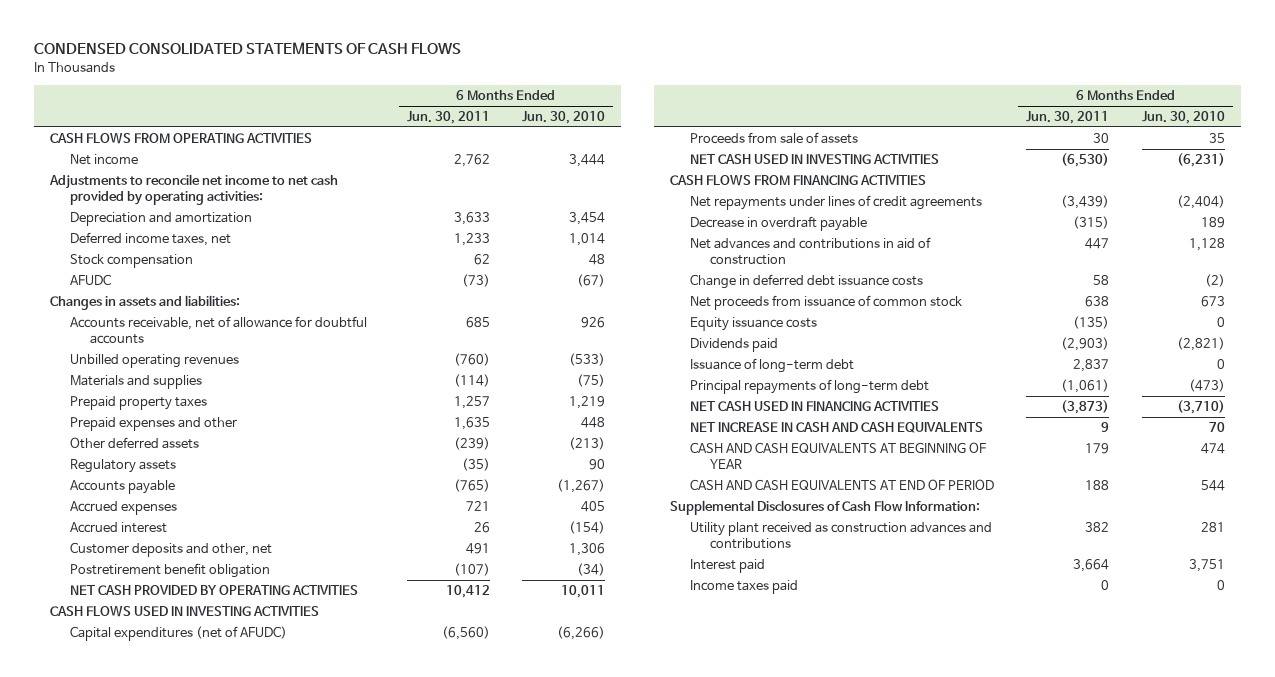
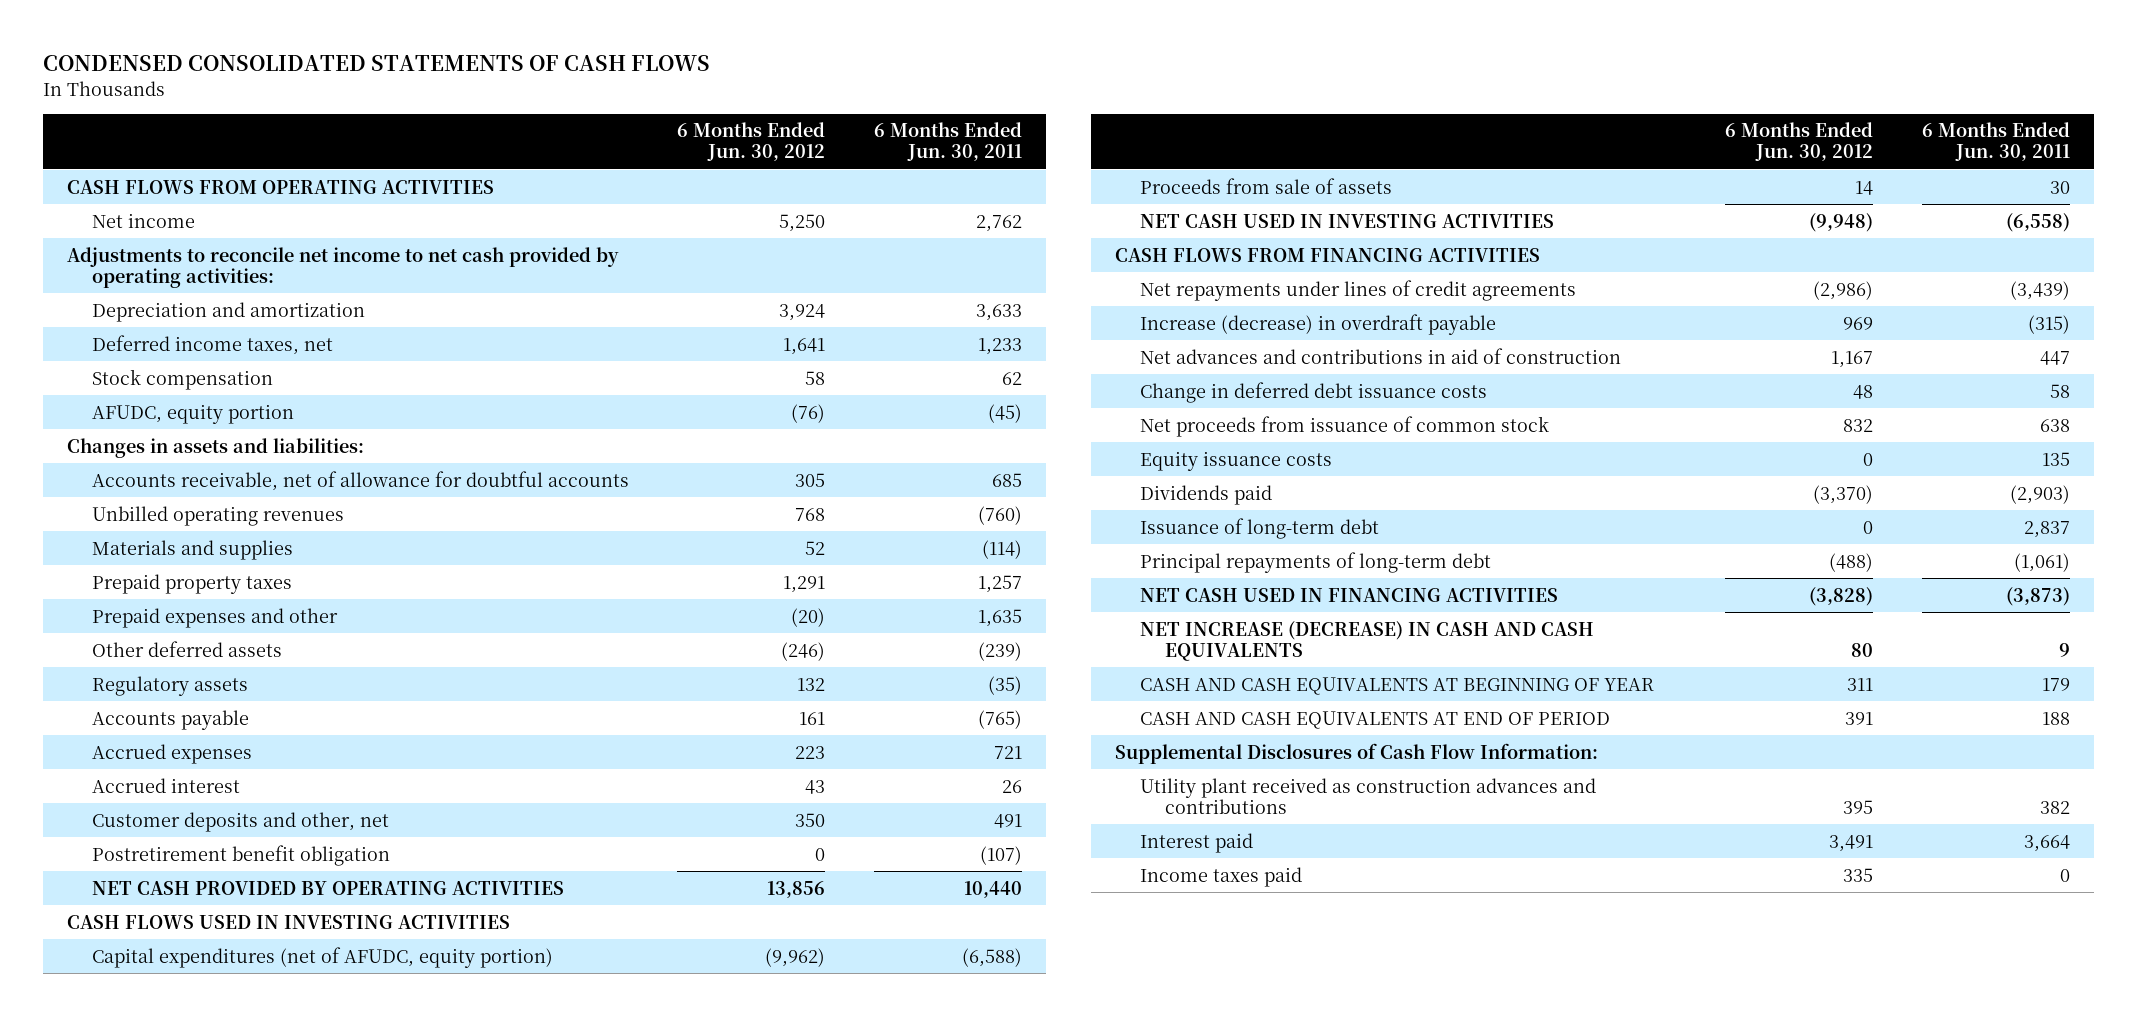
[521,111,605,125] Jun. 30, 2010 -> none
none -> [677,122,826,162] 6 Months Ended Jun. 30, 2012
[70,274,112,286] AFUDC -> none
none -> [91,403,294,424] AFUDC, equity portion
[445,585,490,599] 10,412 -> [963,880,1022,898] 10,440
[70,626,288,642] Capital expenditures (net of AFUDC) -> [91,946,553,968] Capital expenditures (net of AFUDC, equity portion)
[441,626,490,641] (6,560) -> [961,947,1022,967] (6,588)
[1061,153,1110,168] (6,530) -> [2005,212,2070,232] (6,558)
[689,216,867,232] Decrease in overdraft payable -> [1139,313,1496,335] Increase (decrease) in overdraft payable
[1073,316,1110,330] (135) -> [2041,451,2070,466] 135
[689,422,983,434] NET INCREASE IN CASH AND CASH EQUIVALENTS -> [1139,620,1594,661] NET INCREASE (DECREASE) IN CASH AND CASH EQUIVALENTS

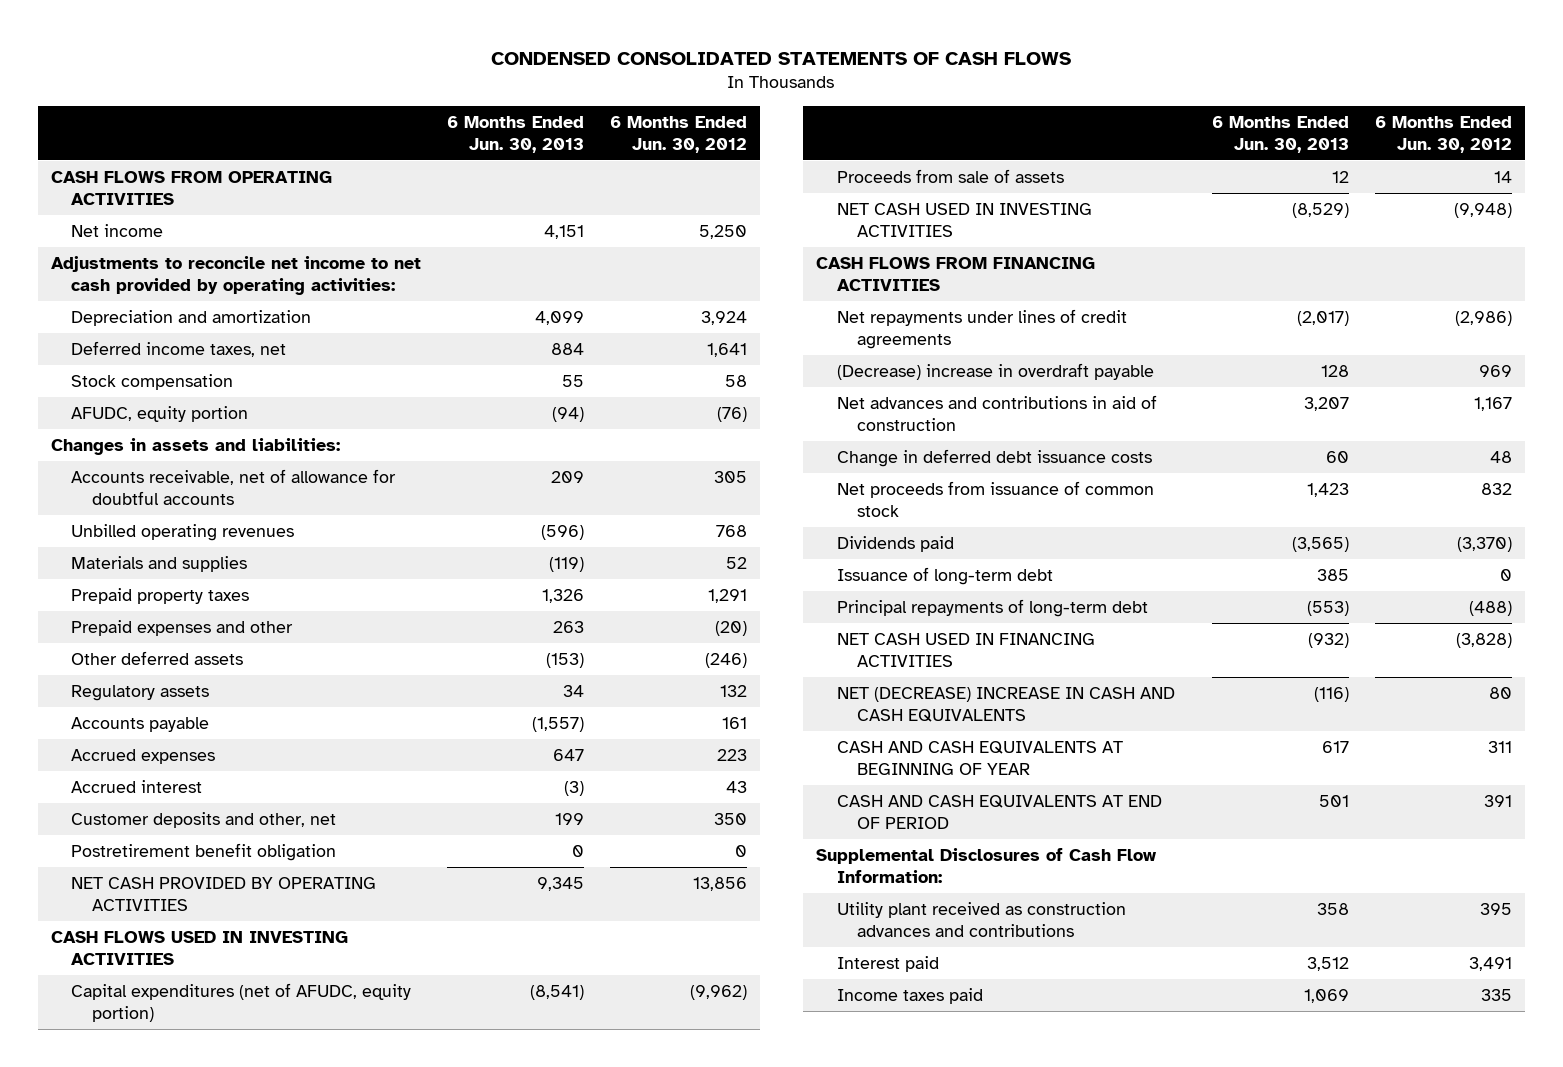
[873,122,1022,162] 6 Months Ended Jun. 30, 2011 -> none
none -> [446,115,584,153] 6 Months Ended Jun. 30, 2013
[1139,313,1496,335] Increase (decrease) in overdraft payable -> [836,363,1154,381] (Decrease) increase in overdraft payable
[1139,450,1332,471] Equity issuance costs -> none
[1139,620,1594,661] NET INCREASE (DECREASE) IN CASH AND CASH EQUIVALENTS -> [836,687,1175,722] NET (DECREASE) INCREASE IN CASH AND CASH EQUIVALENTS

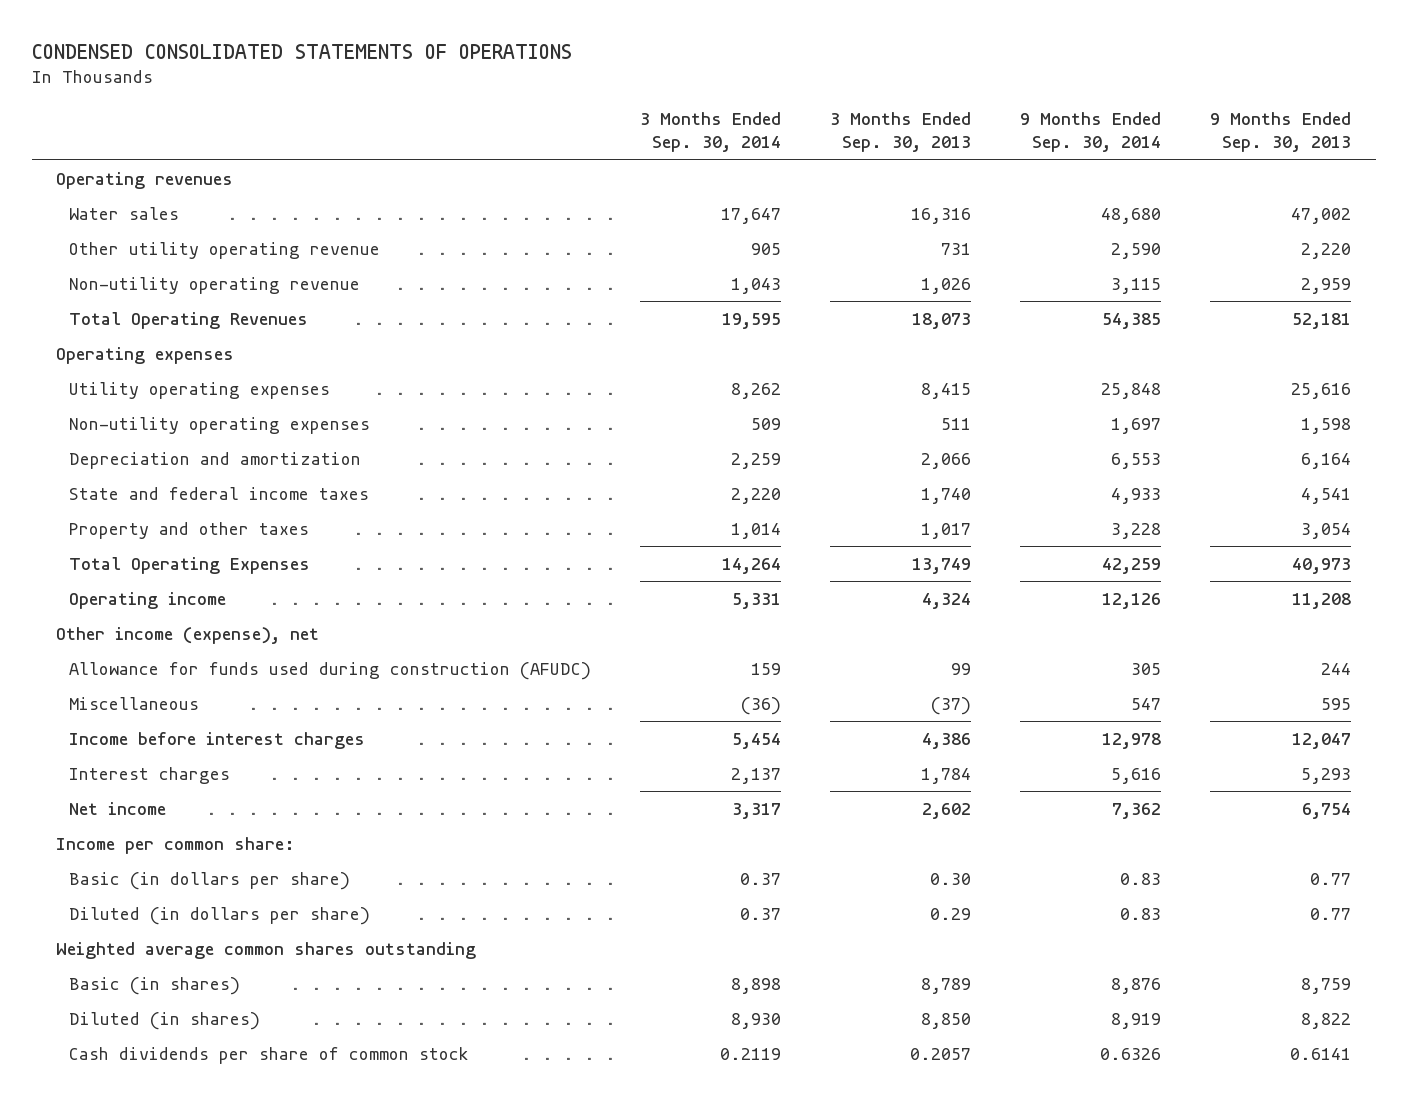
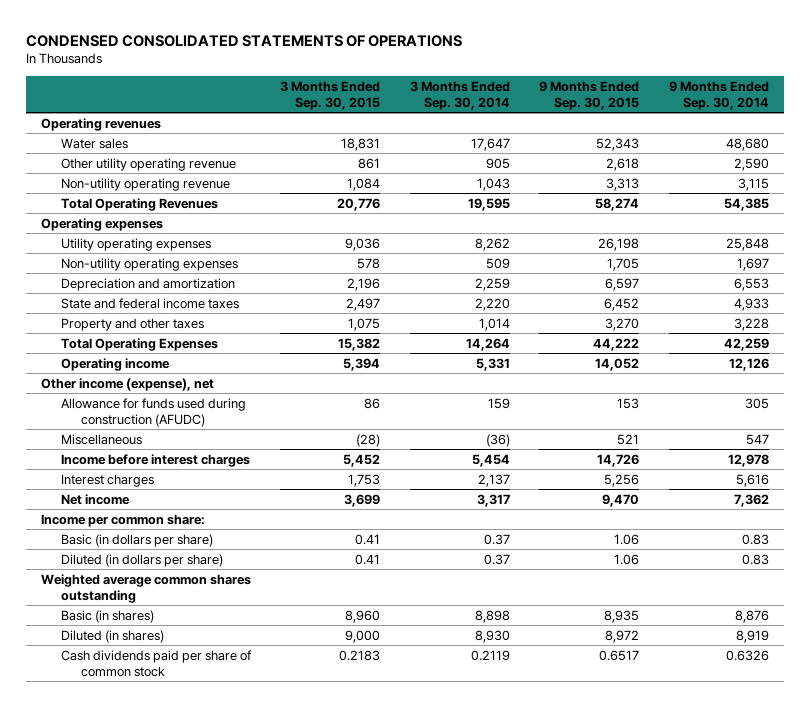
[830,112,972,153] 3 Months Ended Sep. 30, 2013 -> none
[1210,112,1352,153] 9 Months Ended Sep. 30, 2013 -> none
none -> [280,80,381,111] 3 Months Ended Sep. 30, 2015
none -> [539,80,640,111] 9 Months Ended Sep. 30, 2015
[69,1046,470,1064] Cash dividends per share of common stock -> [60,649,252,677] Cash dividends paid per share of common stock

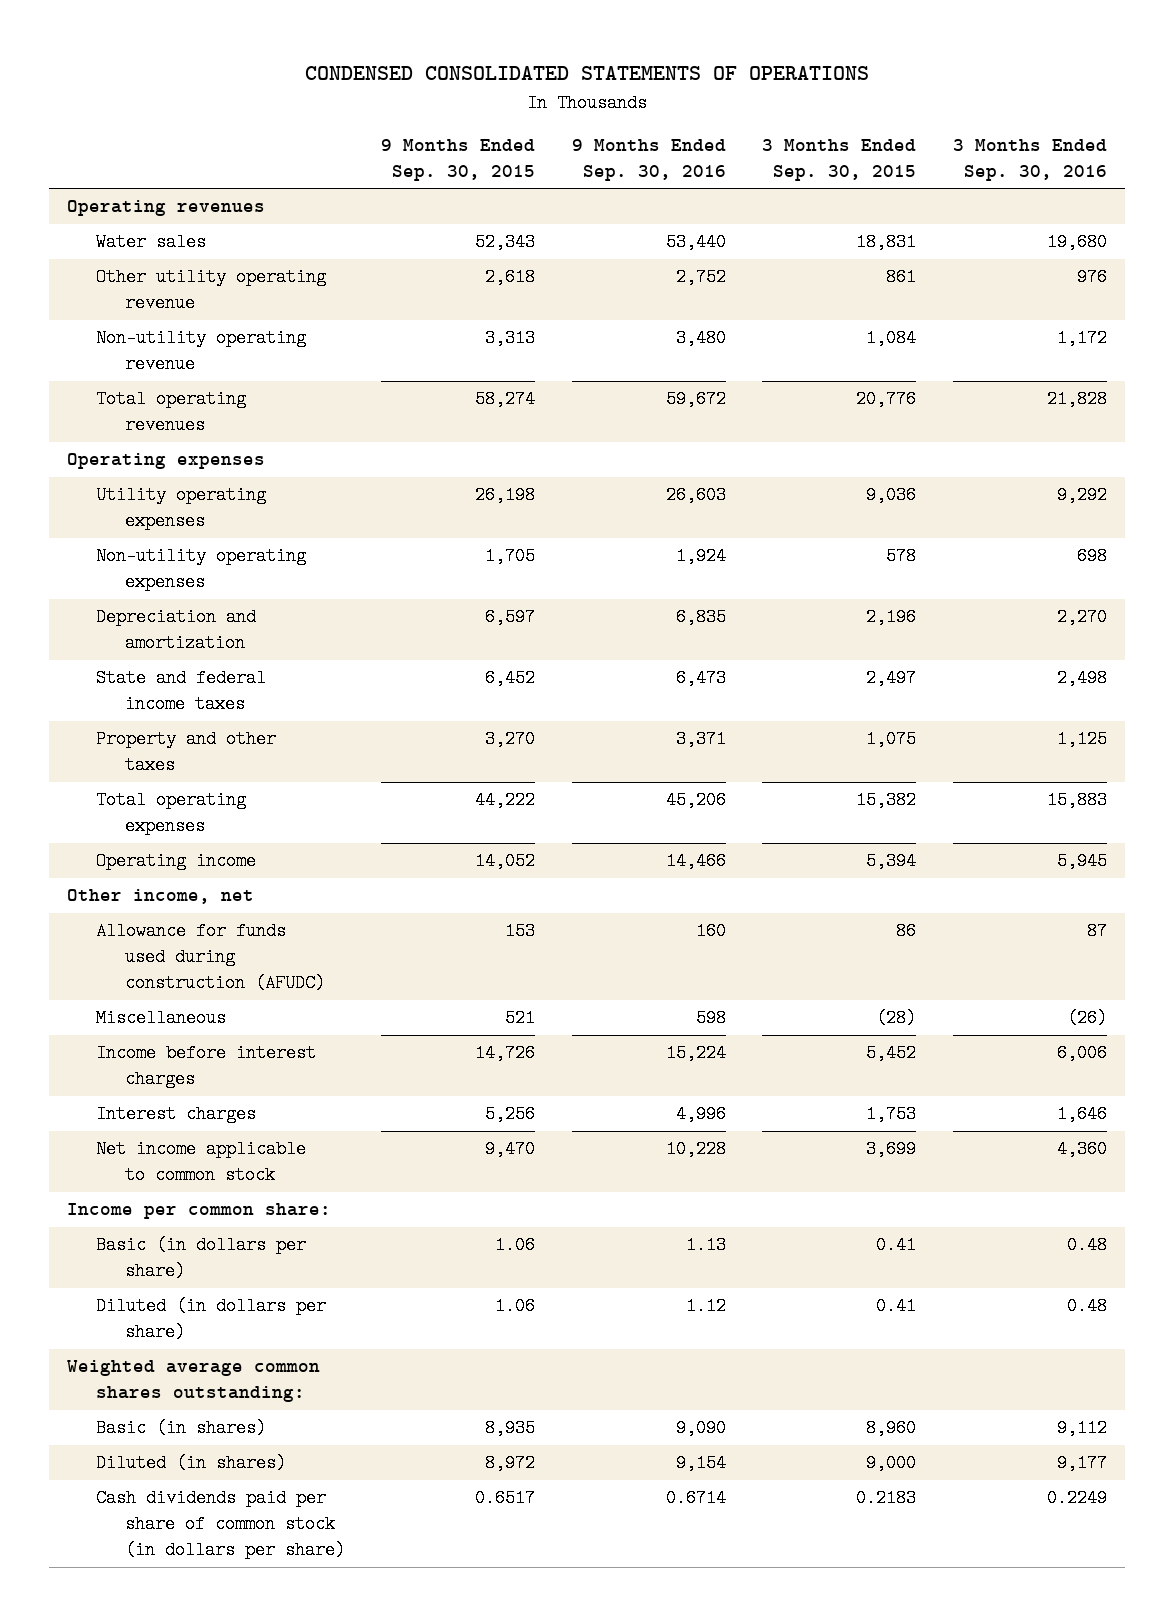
[409,80,510,111] 3 Months Ended Sep. 30, 2014 -> none
[668,80,769,111] 9 Months Ended Sep. 30, 2014 -> none
none -> [571,139,726,182] 9 Months Ended Sep. 30, 2016
none -> [952,139,1107,182] 3 Months Ended Sep. 30, 2016
[60,197,218,211] Total Operating Revenues -> [96,390,247,435] Total operating revenues
[60,337,218,351] Total Operating Expenses -> [96,791,247,836] Total operating expenses
[40,377,214,391] Other income (expense), net -> [67,889,255,905] Other income, net
[60,493,130,505] Net income -> [96,1140,307,1185] Net income applicable to common stock
[40,573,251,603] Weighted average common shares outstanding -> [67,1360,321,1403] Weighted average common shares outstanding:
[60,649,252,677] Cash dividends paid per share of common stock -> [96,1489,345,1560] Cash dividends paid per share of common stock (in dollars per share)

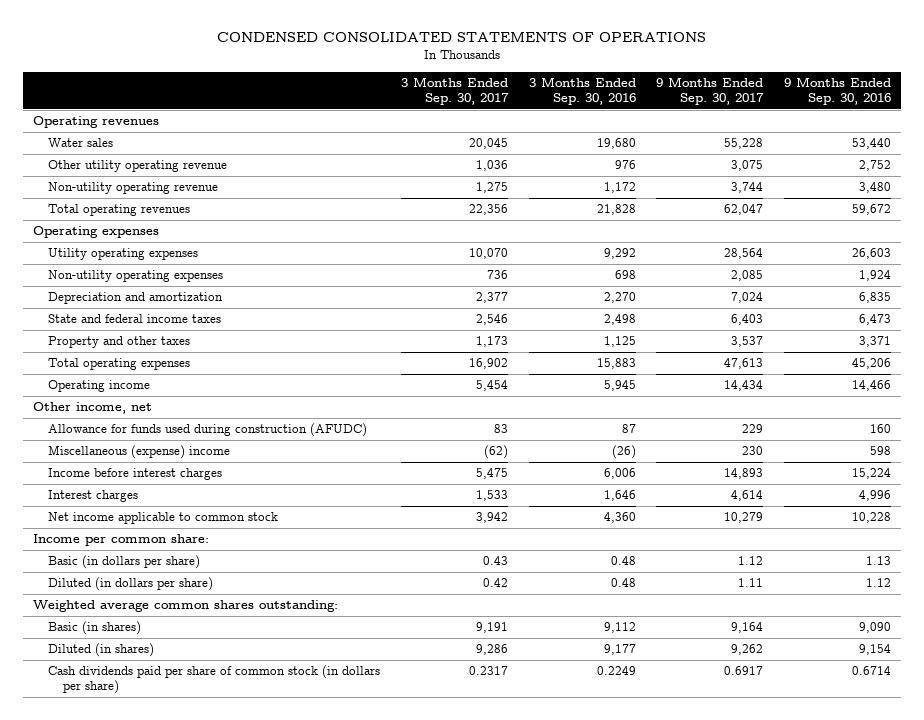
[381,139,536,182] 9 Months Ended Sep. 30, 2015 -> none
[762,139,917,182] 3 Months Ended Sep. 30, 2015 -> none
none -> [400,76,509,105] 3 Months Ended Sep. 30, 2017
none -> [656,76,765,105] 9 Months Ended Sep. 30, 2017
[96,1009,227,1028] Miscellaneous -> [48,445,231,460] Miscellaneous (expense) income

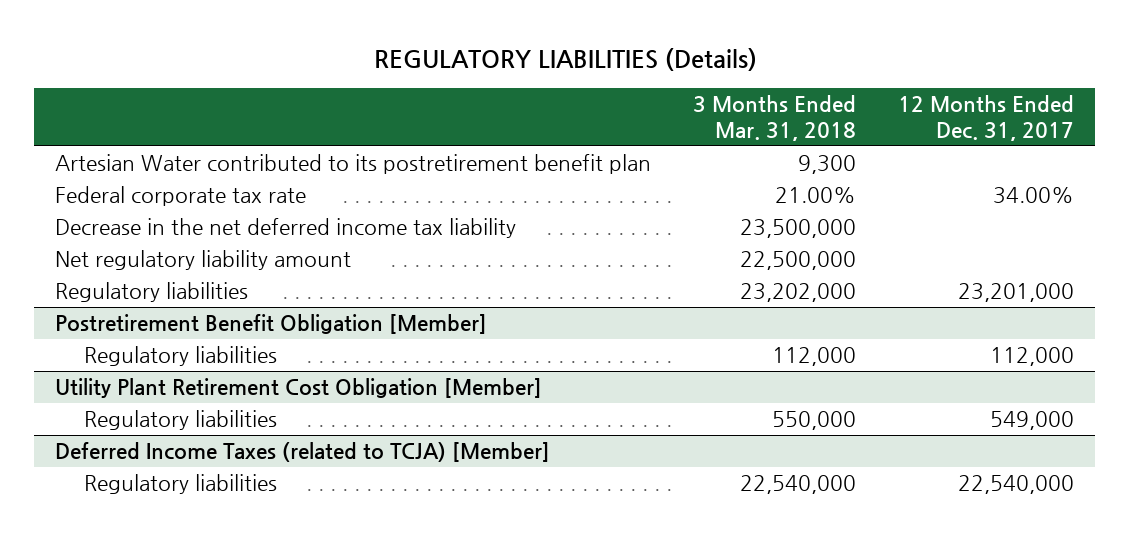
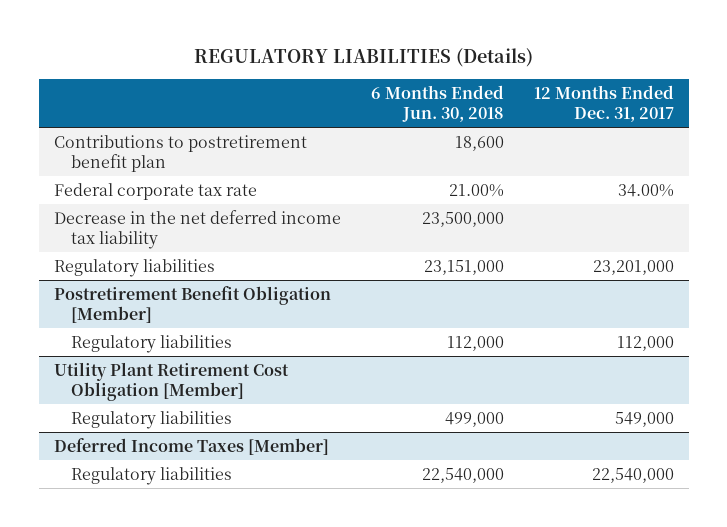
[693,95,857,142] 3 Months Ended Mar. 31, 2018 -> none
none -> [370,84,504,123] 6 Months Ended Jun. 30, 2018
[55,154,652,175] Artesian Water contributed to its postretirement benefit plan -> [53,134,307,172] Contributions to postretirement benefit plan
[55,250,352,271] Net regulatory liability amount -> none
[55,442,551,463] Deferred Income Taxes (related to TCJA) [Member] -> [53,437,329,455] Deferred Income Taxes [Member]

